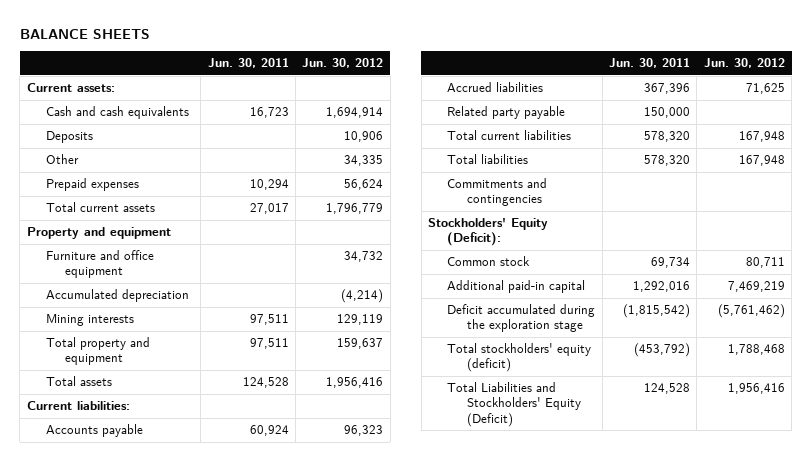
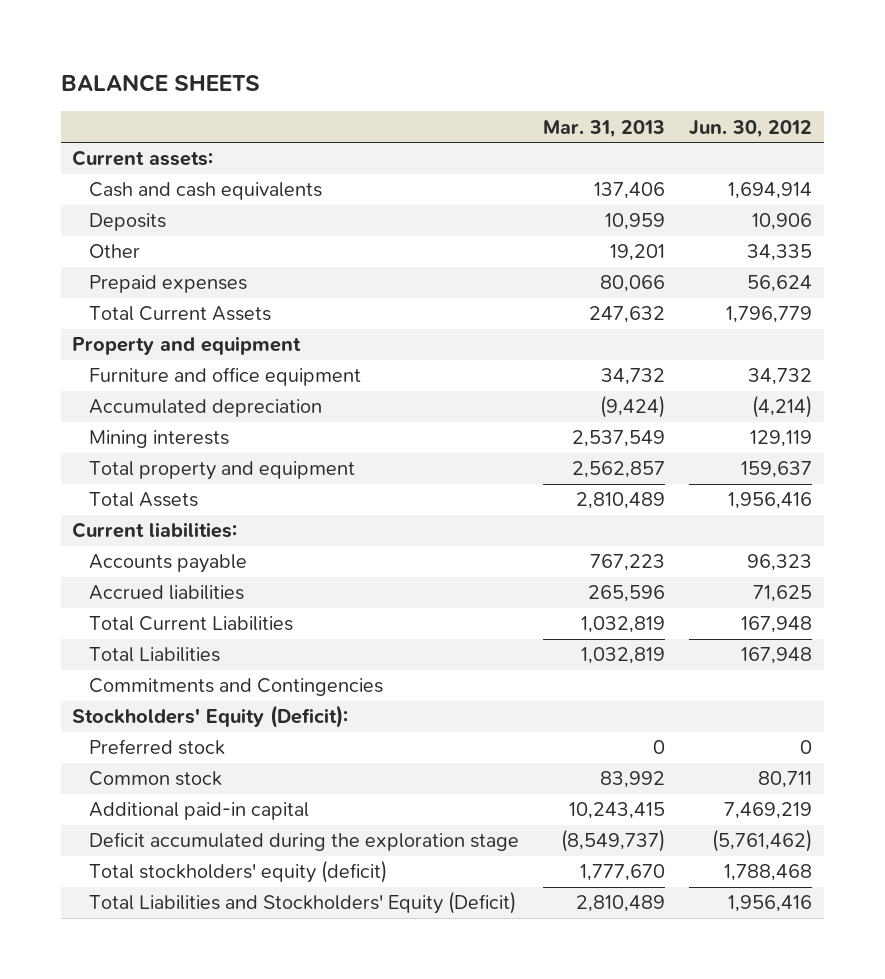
[207,58,289,69] Jun. 30, 2011 -> none
none -> [543,119,666,138] Mar. 31, 2013
[45,202,155,213] Total current assets -> [89,306,272,322] Total Current Assets
[45,376,112,387] Total assets -> [89,492,199,508] Total Assets
[447,106,566,120] Related party payable -> none
[447,130,572,141] Total current liabilities -> [89,616,294,632] Total Current Liabilities
[447,154,529,165] Total liabilities -> [89,647,221,663] Total Liabilities
[447,178,548,207] Commitments and contingencies -> [89,678,384,697] Commitments and Contingencies
none -> [89,739,226,756] Preferred stock

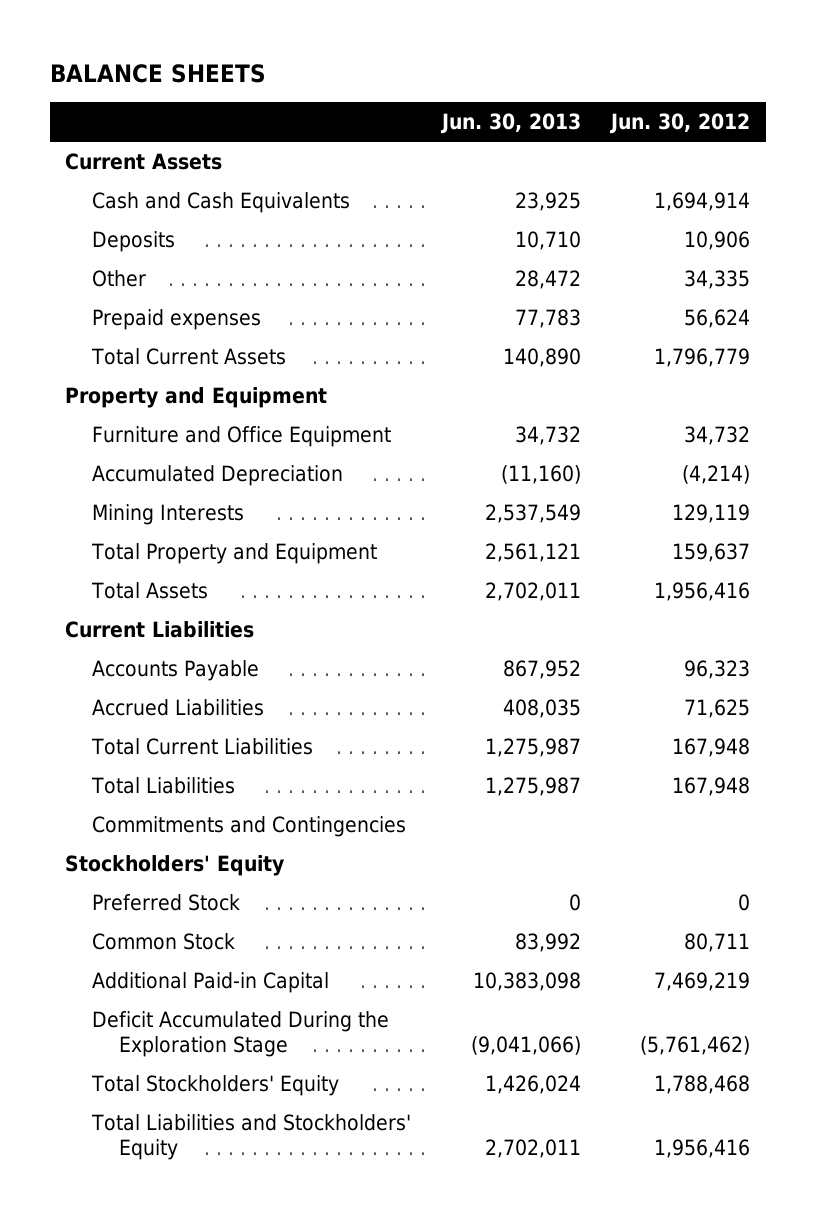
[543,119,666,138] Mar. 31, 2013 -> none
none -> [439,113,581,135] Jun. 30, 2013
[72,150,214,167] Current assets: -> [65,152,223,170] Current Assets
[89,182,323,201] Cash and cash equivalents -> [91,191,350,213] Cash and Cash Equivalents
[72,336,302,356] Property and equipment -> [65,386,328,408] Property and Equipment
[89,367,362,387] Furniture and office equipment -> [91,425,391,447] Furniture and Office Equipment
[89,399,323,418] Accumulated depreciation -> [91,464,343,486] Accumulated Depreciation
[89,430,230,449] Mining interests -> [91,503,244,525] Mining Interests
[89,461,356,481] Total property and equipment -> [90,542,377,564] Total Property and Equipment
[72,522,238,539] Current liabilities: -> [65,620,255,638] Current Liabilities
[89,554,248,574] Accounts payable -> [91,659,259,681] Accounts Payable
[89,585,245,601] Accrued liabilities -> [91,698,264,716] Accrued Liabilities
[72,705,349,729] Stockholders' Equity (Deficit): -> [65,854,285,876] Stockholders' Equity
[89,739,226,756] Preferred stock -> [91,893,240,911] Preferred Stock
[89,771,223,787] Common stock -> [91,932,235,950] Common Stock
[89,802,310,821] Additional paid-in capital -> [91,971,329,993] Additional Paid-in Capital
[89,832,520,852] Deficit accumulated during the exploration stage -> [91,1010,389,1057] Deficit Accumulated During the Exploration Stage
[89,860,388,884] Total stockholders' equity (deficit) -> [90,1074,339,1096] Total Stockholders' Equity
[89,891,517,915] Total Liabilities and Stockholders' Equity (Deficit) -> [90,1113,411,1160] Total Liabilities and Stockholders' Equity

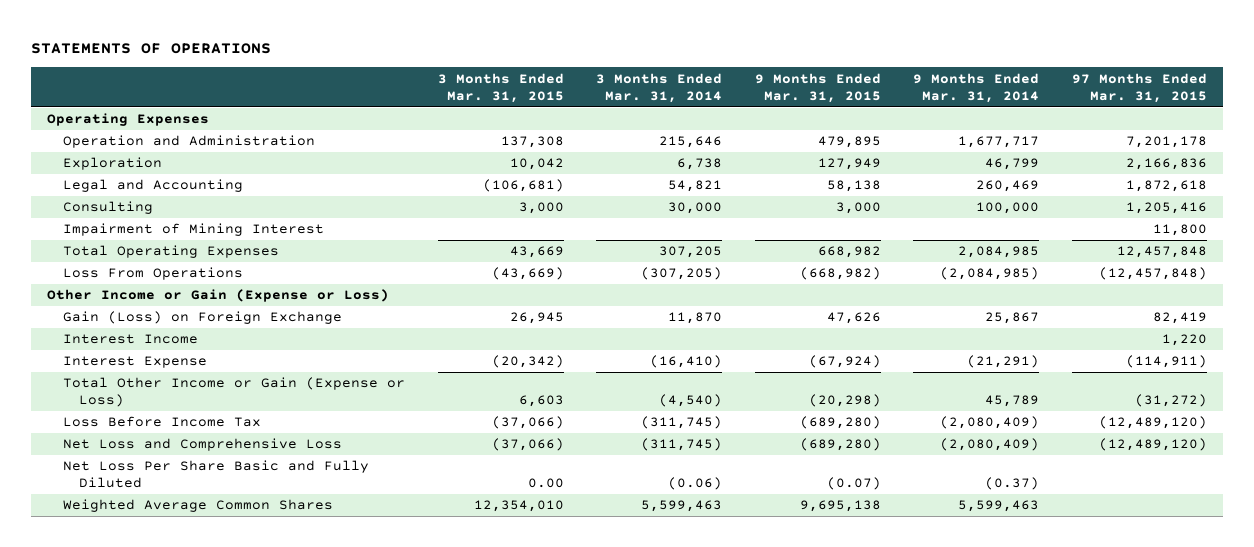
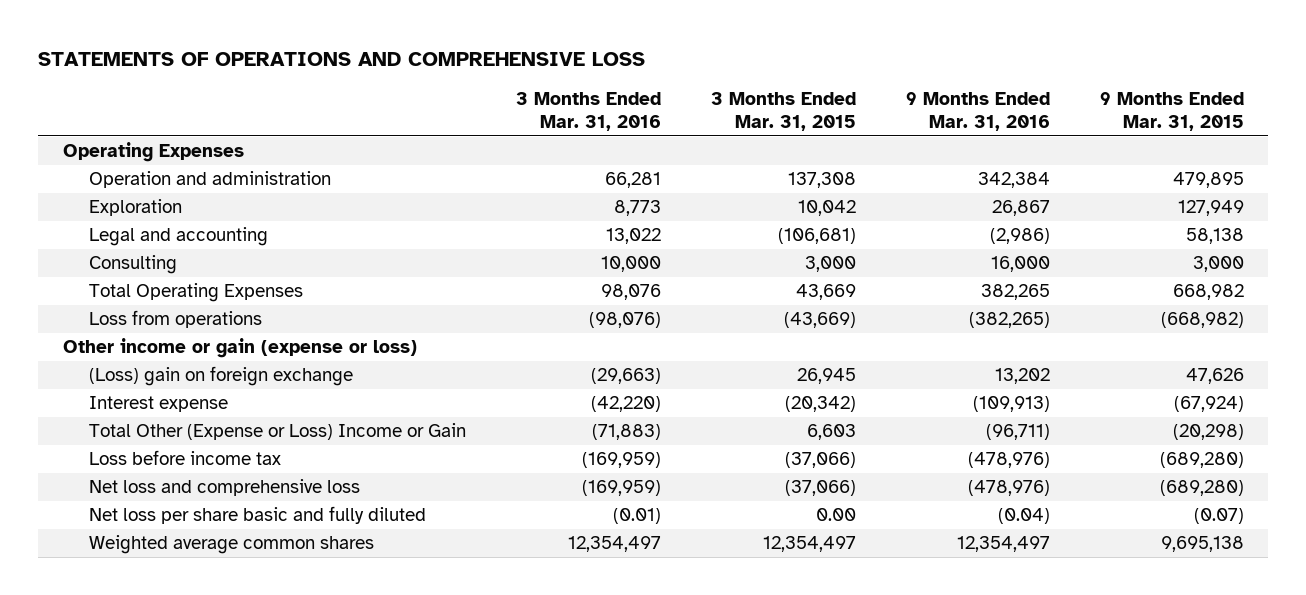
[30,43,271,55] STATEMENTS OF OPERATIONS -> [37,52,645,67] STATEMENTS OF OPERATIONS AND COMPREHENSIVE LOSS
[596,72,723,103] 3 Months Ended Mar. 31, 2014 -> none
[913,72,1040,103] 9 Months Ended Mar. 31, 2014 -> none
[1071,72,1207,103] 97 Months Ended Mar. 31, 2015 -> none
none -> [516,91,662,132] 3 Months Ended Mar. 31, 2016
none -> [905,91,1050,132] 9 Months Ended Mar. 31, 2016
[63,135,316,149] Operation and Administration -> [89,171,332,189] Operation and administration
[63,179,244,193] Legal and Accounting -> [89,227,269,247] Legal and accounting
[63,223,325,237] Impairment of Mining Interest -> none
[63,334,199,345] Interest Income -> none
[63,267,244,281] Loss From Operations -> [89,310,263,329] Loss from operations
[47,289,390,303] Other Income or Gain (Expense or Loss) -> [62,338,417,359] Other income or gain (expense or loss)
[63,311,343,325] Gain (Loss) on Foreign Exchange -> [89,366,354,387] (Loss) gain on foreign exchange
[63,356,208,369] Interest Expense -> [89,396,229,413] Interest expense
[63,377,406,408] Total Other Income or Gain (Expense or Loss) -> [89,423,467,441] Total Other (Expense or Loss) Income or Gain
[63,416,262,428] Loss Before Income Tax -> [89,450,282,466] Loss before income tax
[63,438,343,452] Net Loss and Comprehensive Loss -> [89,479,361,497] Net loss and comprehensive loss
[63,460,370,489] Net Loss Per Share Basic and Fully Diluted -> [89,506,427,525] Net loss per share basic and fully diluted
[63,499,334,513] Weighted Average Common Shares -> [89,535,375,555] Weighted average common shares
[473,500,564,513] 12,354,010 -> [762,536,856,553] 12,354,497

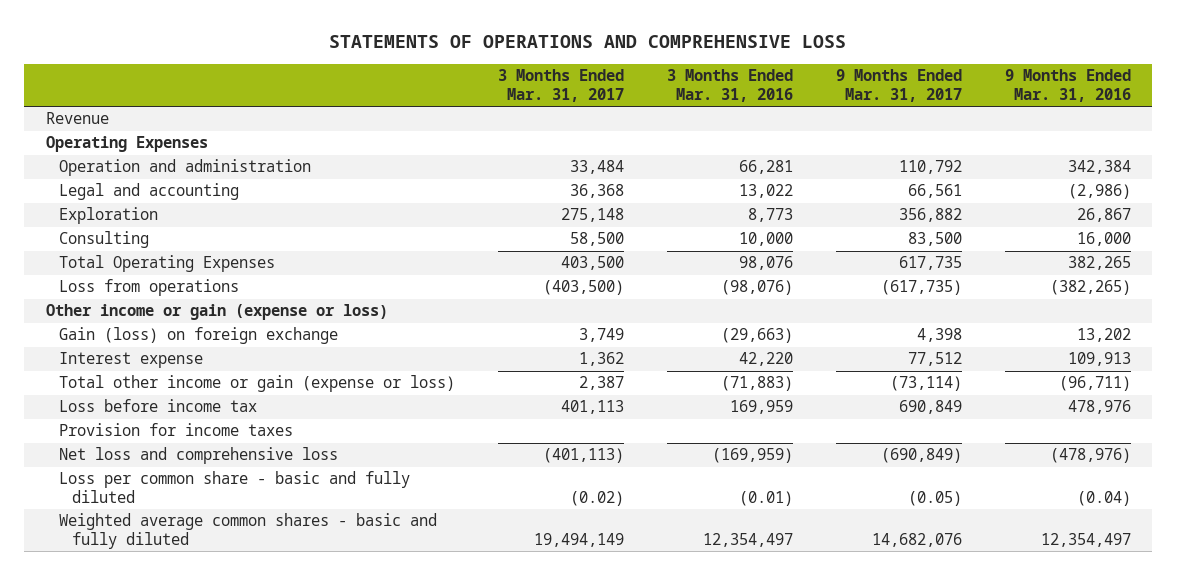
[710,91,856,132] 3 Months Ended Mar. 31, 2015 -> none
[1099,91,1244,132] 9 Months Ended Mar. 31, 2015 -> none
none -> [497,69,624,103] 3 Months Ended Mar. 31, 2017
none -> [835,69,962,103] 9 Months Ended Mar. 31, 2017
none -> [45,112,109,125] Revenue
[89,199,183,217] Exploration -> [58,207,158,225] Exploration
[89,366,354,387] (Loss) gain on foreign exchange -> [58,327,338,345] Gain (loss) on foreign exchange
[591,396,662,413] (42,220) -> [738,352,793,367] 42,220
[972,396,1050,413] (109,913) -> [1067,352,1131,367] 109,913
[89,423,467,441] Total Other (Expense or Loss) Income or Gain -> [58,375,455,393] Total other income or gain (expense or loss)
[582,452,662,469] (169,959) -> [729,400,793,415] 169,959
[967,452,1050,469] (478,976) -> [1067,400,1131,415] 478,976
none -> [58,423,293,437] Provision for income taxes
[89,506,427,525] Net loss per share basic and fully diluted -> [58,471,410,504] Loss per common share - basic and fully diluted
[89,535,375,555] Weighted average common shares -> [58,513,437,550] Weighted average common shares - basic and fully diluted

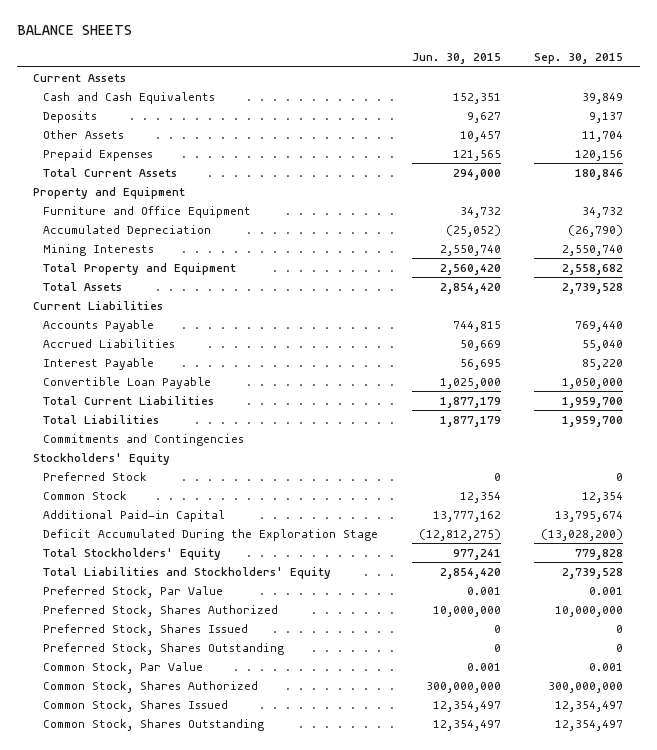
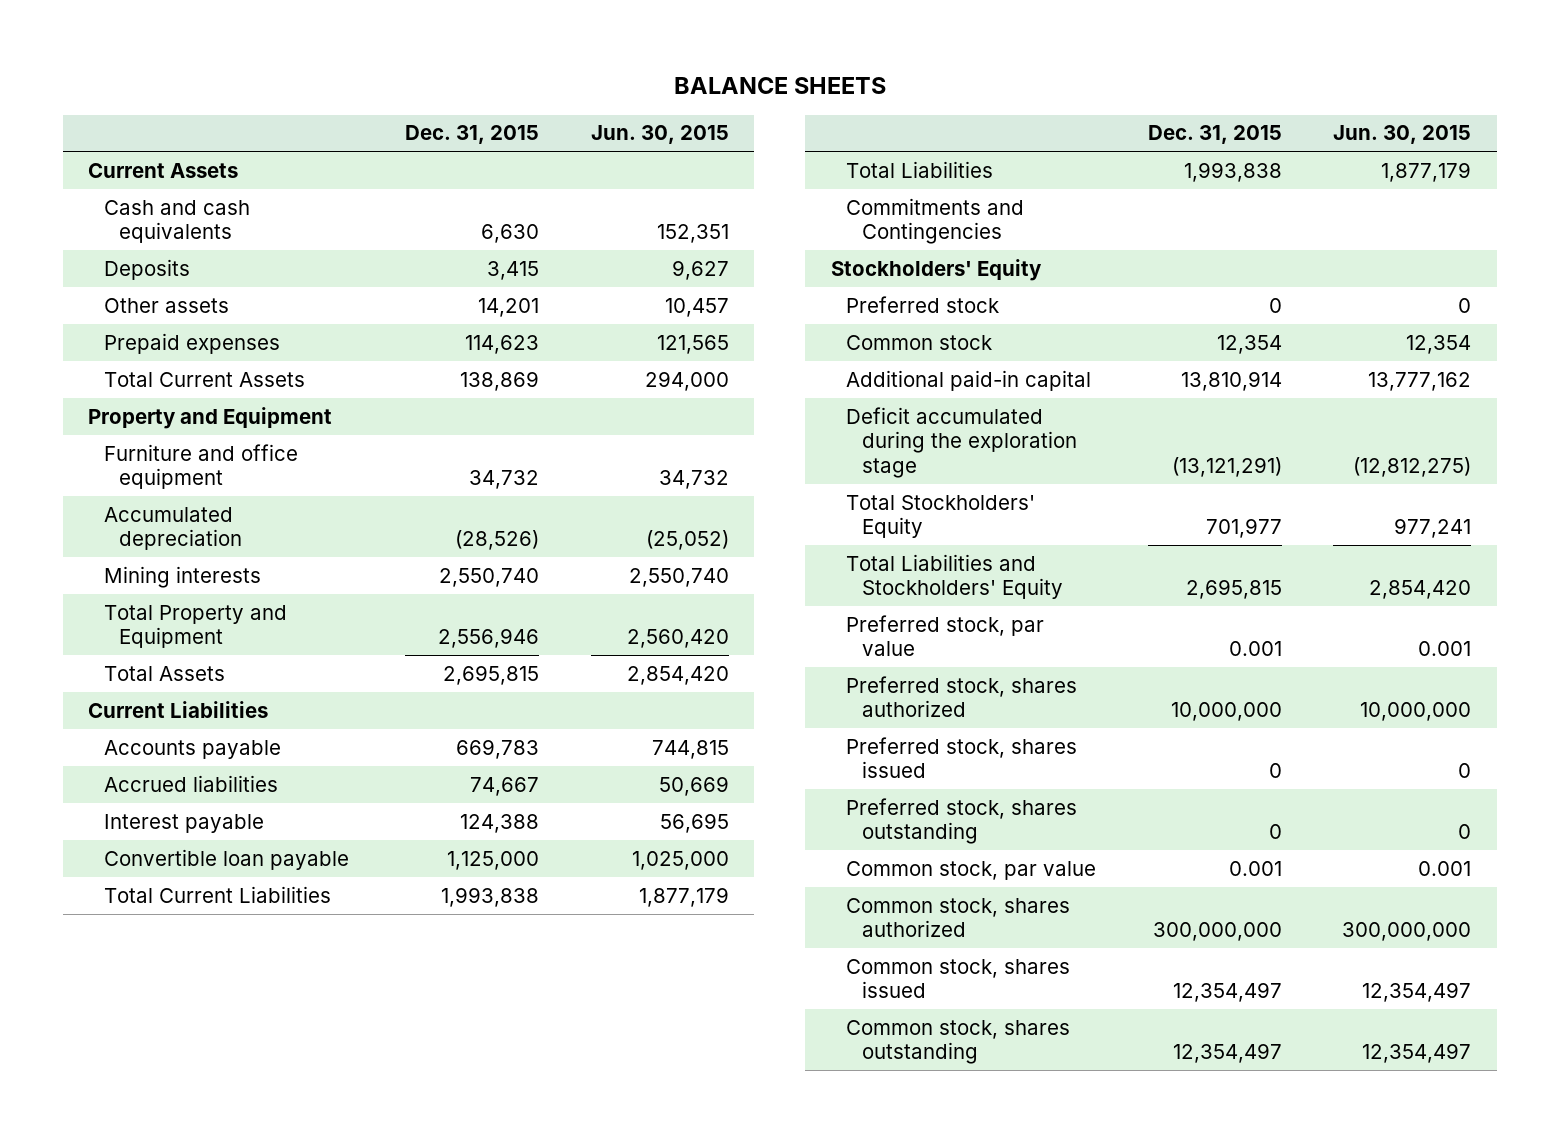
[534,53,624,65] Sep. 30, 2015 -> none
none -> [405,125,540,145] Dec. 31, 2015
[43,91,216,104] Cash and Cash Equivalents -> [103,199,250,244] Cash and cash equivalents
[43,129,125,139] Other Assets -> [103,297,229,313] Other assets
[43,148,154,161] Prepaid Expenses -> [103,332,280,354] Prepaid expenses
[43,205,252,218] Furniture and Office Equipment -> [103,443,298,490] Furniture and office equipment
[43,224,212,237] Accumulated Depreciation -> [103,506,242,551] Accumulated depreciation
[43,243,155,256] Mining Interests -> [103,565,261,588] Mining interests
[43,319,155,332] Accounts Payable -> [103,739,281,759] Accounts payable
[43,338,176,348] Accrued Liabilities -> [103,774,278,792] Accrued liabilities
[43,357,155,370] Interest Payable -> [103,813,264,833] Interest payable
[43,376,212,389] Convertible Loan Payable -> [103,848,349,870] Convertible loan payable
[43,471,148,481] Preferred Stock -> [846,295,1000,313] Preferred stock
[43,490,128,500] Common Stock -> [846,334,993,350] Common stock
[43,509,226,522] Additional Paid-in Capital -> [846,369,1092,391] Additional paid-in capital
[43,528,379,541] Deficit Accumulated During the Exploration Stage -> [846,406,1077,479] Deficit accumulated during the exploration stage
[43,585,224,598] Preferred Stock, Par Value -> [846,614,1045,657] Preferred stock, par value
[43,604,279,617] Preferred Stock, Shares Authorized -> [846,675,1078,718] Preferred stock, shares authorized
[43,623,249,636] Preferred Stock, Shares Issued -> [846,736,1078,779] Preferred stock, shares issued
[43,642,285,655] Preferred Stock, Shares Outstanding -> [846,797,1078,845] Preferred stock, shares outstanding
[43,661,204,674] Common Stock, Par Value -> [846,860,1097,880] Common stock, par value
[43,680,259,693] Common Stock, Shares Authorized -> [846,897,1071,938] Common stock, shares authorized
[43,699,229,712] Common Stock, Shares Issued -> [846,958,1071,999] Common stock, shares issued
[43,718,265,731] Common Stock, Shares Outstanding -> [846,1019,1071,1065] Common stock, shares outstanding

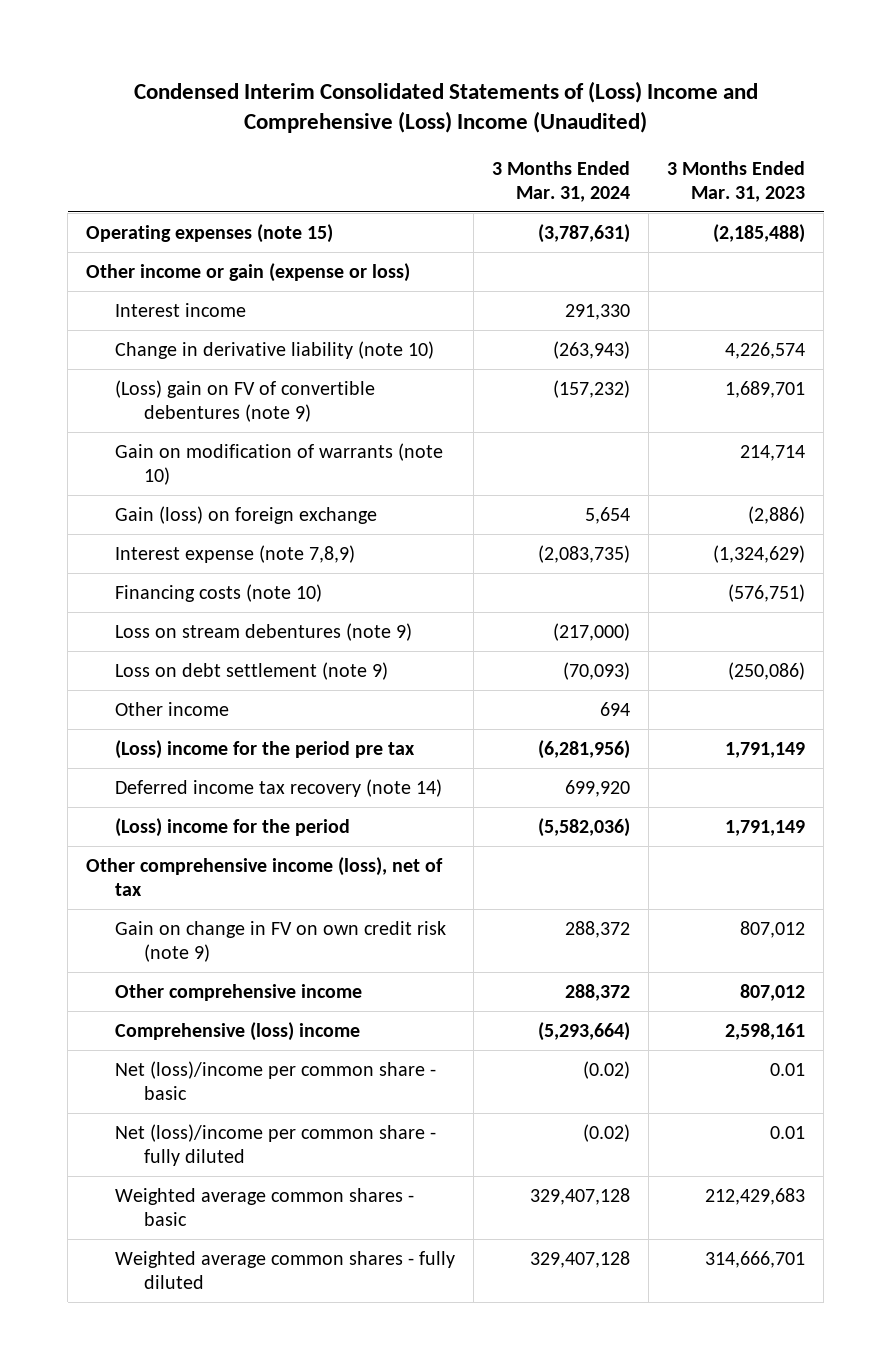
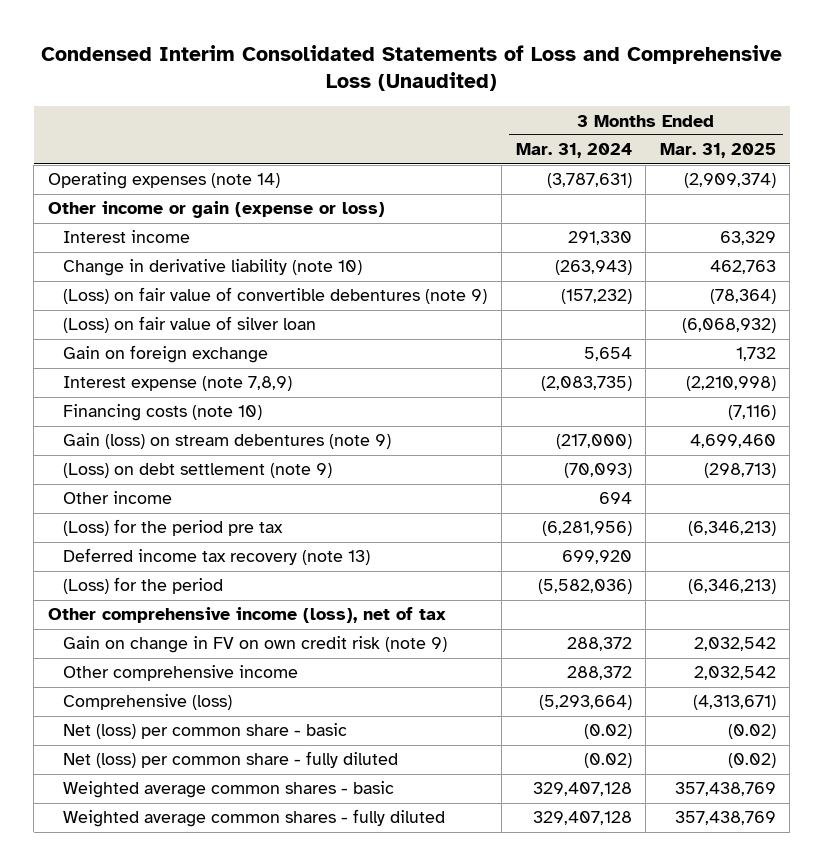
[133,80,758,134] Condensed Interim Consolidated Statements of (Loss) Income and Comprehensive (Loss) Income (Unaudited) -> [40,44,782,92] Condensed Interim Consolidated Statements of Loss and Comprehensive Loss (Unaudited)
[667,161,806,202] 3 Months Ended Mar. 31, 2023 -> none
none -> [659,143,776,159] Mar. 31, 2025
[86,223,334,243] Operating expenses (note 15) -> [47,172,280,190] Operating expenses (note 14)
[115,442,444,485] Gain on modification of warrants (note 10) -> none
[115,379,376,422] (Loss) gain on FV of convertible debentures (note 9) -> [63,287,488,305] (Loss) on fair value of convertible debentures (note 9)
none -> [63,316,317,334] (Loss) on fair value of silver loan
[115,505,378,524] Gain (loss) on foreign exchange -> [63,345,269,364] Gain on foreign exchange
[115,622,413,641] Loss on stream debentures (note 9) -> [63,433,392,450] Gain (loss) on stream debentures (note 9)
[115,661,389,680] Loss on debt settlement (note 9) -> [63,463,333,479] (Loss) on debt settlement (note 9)
[115,739,416,759] (Loss) income for the period pre tax -> [63,519,284,537] (Loss) for the period pre tax
[115,778,443,797] Deferred income tax recovery (note 14) -> [63,548,371,566] Deferred income tax recovery (note 13)
[115,817,351,837] (Loss) income for the period -> [63,577,224,595] (Loss) for the period
[115,1021,361,1041] Comprehensive (loss) income -> [63,694,233,711] Comprehensive (loss)
[115,1060,437,1100] Net (loss)/income per common share - basic -> [63,723,348,740] Net (loss) per common share - basic
[115,1123,437,1166] Net (loss)/income per common share - fully diluted -> [63,751,399,769] Net (loss) per common share - fully diluted

